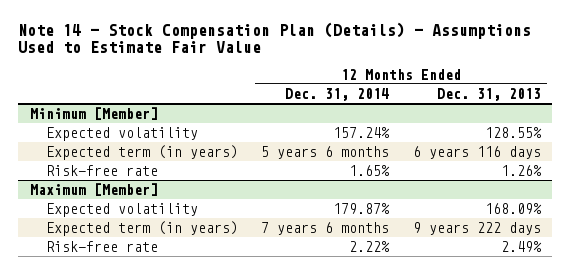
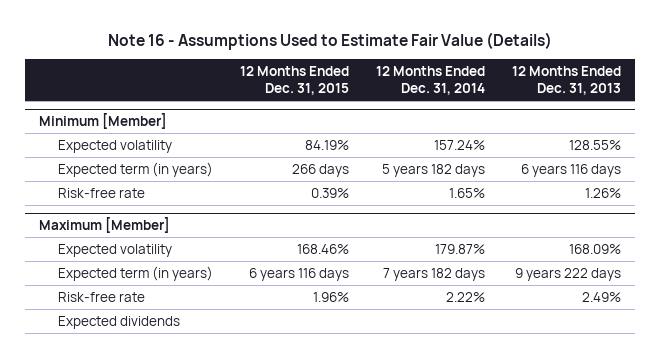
[18,21,532,54] Note 14 - Stock Compensation Plan (Details) - Assumptions Used to Estimate Fair Value -> [107,31,552,50] Note 16 - Assumptions Used to Estimate Fair Value (Details)
none -> [240,65,350,95] 12 Months Ended Dec. 31, 2015
[261,145,390,159] 5 years 6 months -> [382,163,486,177] 5 years 182 days
[261,221,390,235] 7 years 6 months -> [383,267,486,281] 7 years 182 days
none -> [58,315,181,329] Expected dividends

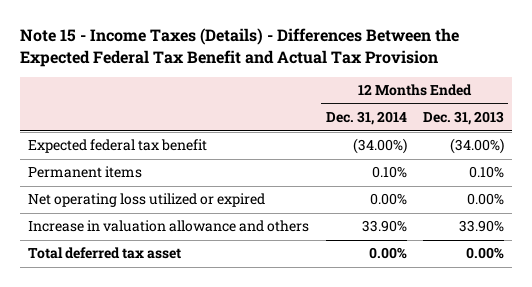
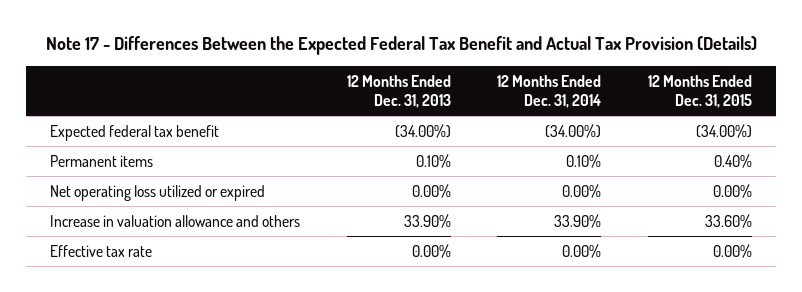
[19,28,459,68] Note 15 - Income Taxes (Details) - Differences Between the Expected Federal Tax Benefit and Actual Tax Provision -> [45,36,757,56] Note 17 - Differences Between the Expected Federal Tax Benefit and Actual Tax Provision (Details)
none -> [648,74,753,109] 12 Months Ended Dec. 31, 2015
[28,247,182,260] Total deferred tax asset -> [49,244,152,257] Effective tax rate

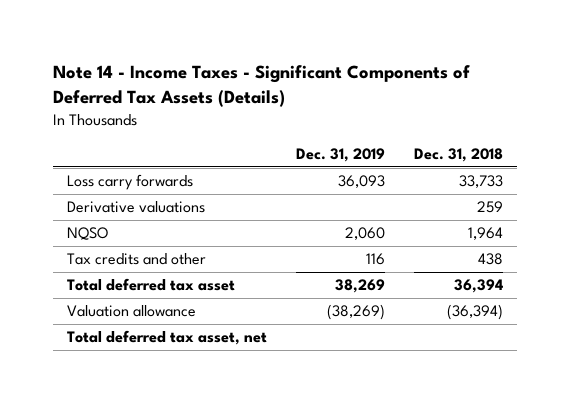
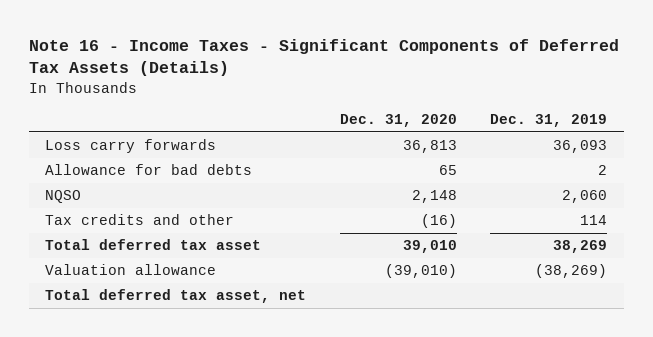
[52,64,470,107] Note 14 - Income Taxes - Significant Components of Deferred Tax Assets (Details) -> [28,38,619,77] Note 16 - Income Taxes - Significant Components of Deferred Tax Assets (Details)
[413,147,503,162] Dec. 31, 2018 -> none
none -> [339,114,457,128] Dec. 31, 2020
[67,201,206,214] Derivative valuations -> none
none -> [45,164,253,176] Allowance for bad debts
[365,253,385,266] 116 -> [580,215,608,226] 114

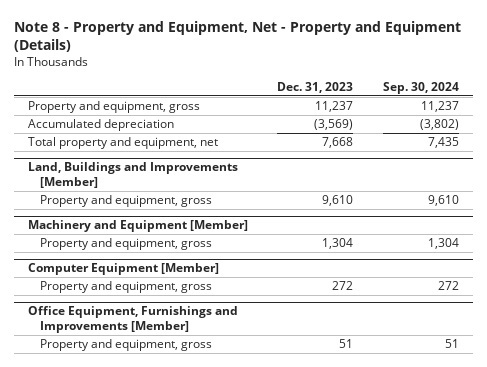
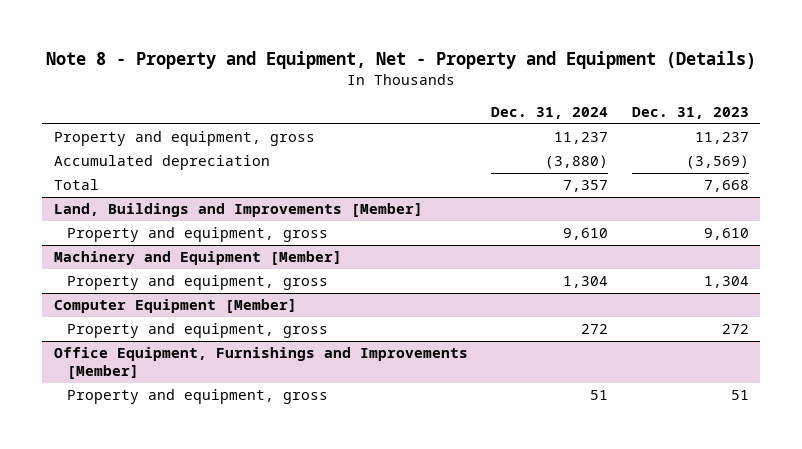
[382,81,459,94] Sep. 30, 2024 -> none
none -> [491,106,609,119] Dec. 31, 2024
[28,137,219,150] Total property and equipment, net -> [53,179,99,191] Total

